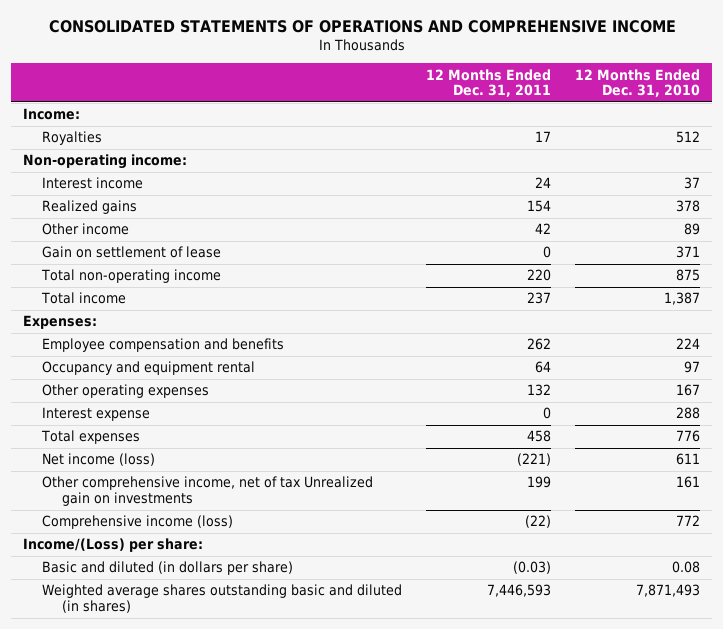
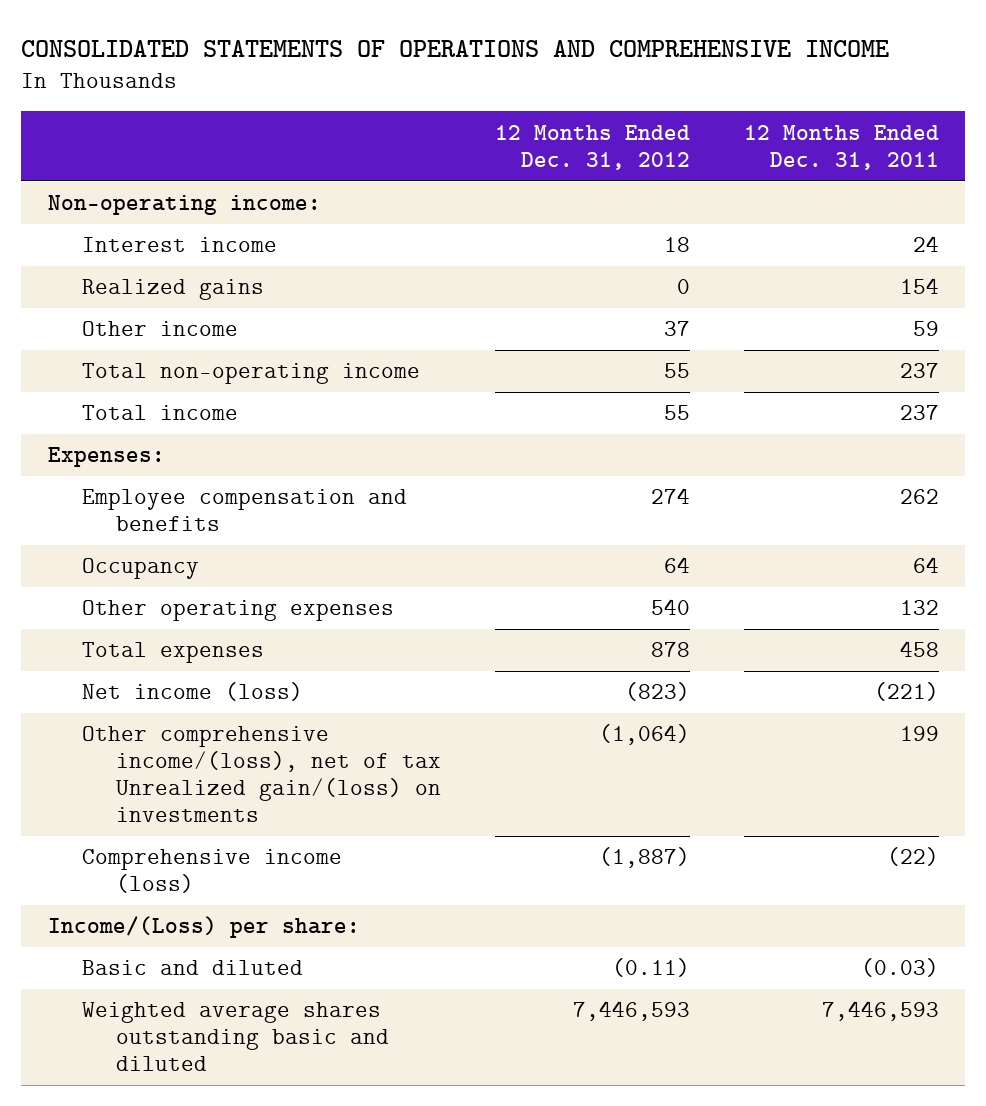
[575,68,701,98] 12 Months Ended Dec. 31, 2010 -> none
none -> [494,124,690,170] 12 Months Ended Dec. 31, 2012
[23,108,81,121] Income: -> none
[42,131,103,146] Royalties -> none
[42,246,222,259] Gain on settlement of lease -> none
[535,223,552,235] 42 -> [912,321,939,337] 59
[527,269,552,282] 220 -> [899,363,939,379] 237
[42,361,256,376] Occupancy and equipment rental -> none
none -> [81,558,199,580] Occupancy
[42,407,151,422] Interest expense -> none
[42,476,374,507] Other comprehensive income, net of tax Unrealized gain on investments -> [81,726,441,823] Other comprehensive income/(loss), net of tax Unrealized gain/(loss) on investments
[42,561,294,576] Basic and diluted (in dollars per share) -> [81,960,303,976] Basic and diluted
[42,584,403,614] Weighted average shares outstanding basic and diluted (in shares) -> [81,1002,389,1072] Weighted average shares outstanding basic and diluted

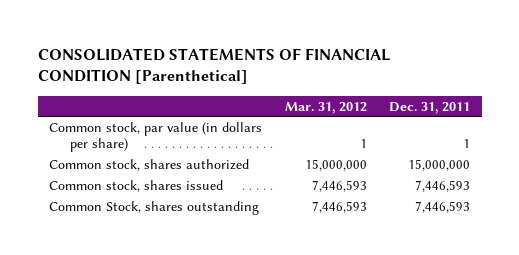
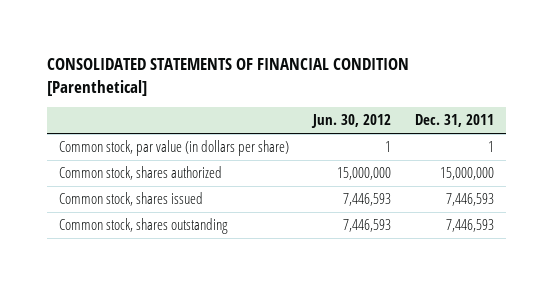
[284,101,367,114] Mar. 31, 2012 -> none
none -> [310,114,391,129] Jun. 30, 2012
[49,201,260,216] Common Stock, shares outstanding -> [59,218,229,235] Common stock, shares outstanding

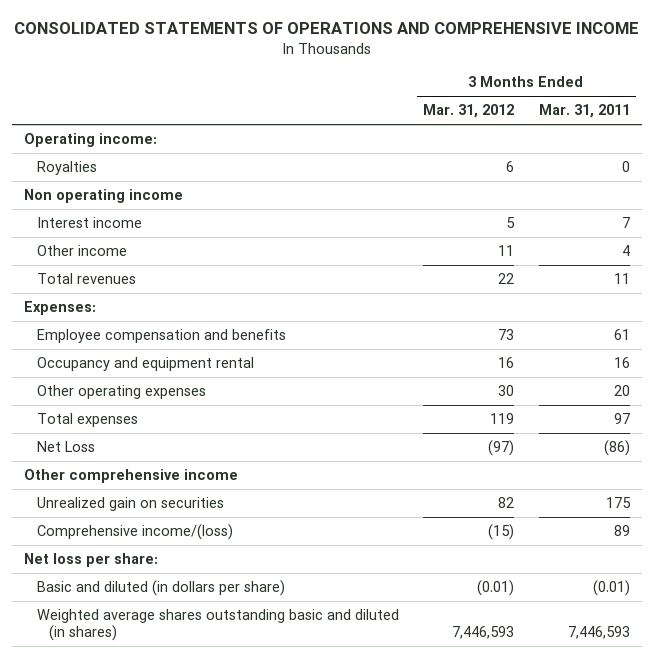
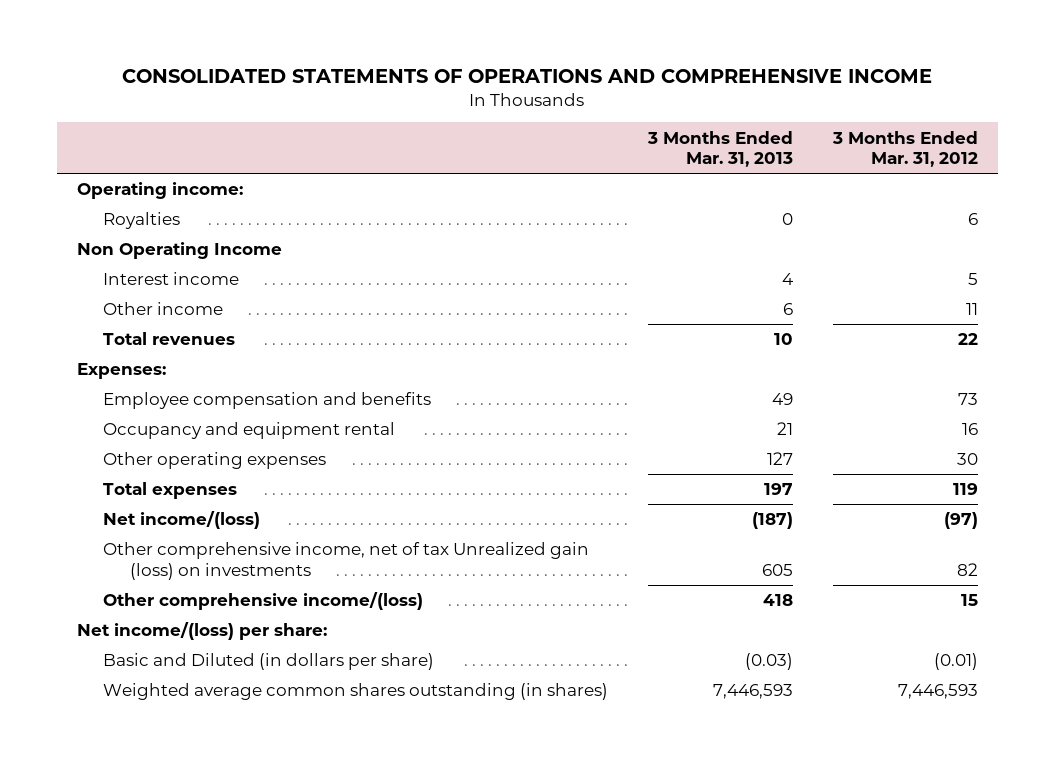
[538,104,630,119] Mar. 31, 2011 -> none
none -> [647,130,794,168] 3 Months Ended Mar. 31, 2013
[24,189,184,204] Non operating income -> [76,242,282,260] Non Operating Income
[24,469,239,484] Other comprehensive income -> none
[36,441,95,453] Net Loss -> [103,511,261,530] Net income/(loss)
[36,497,224,512] Unrealized gain on securities -> [103,542,590,580] Other comprehensive income, net of tax Unrealized gain (loss) on investments
[36,524,233,541] Comprehensive income/(loss) -> [103,592,424,611] Other comprehensive income/(loss)
[488,524,515,541] (15) -> [960,594,978,607] 15
[24,553,159,568] Net loss per share: -> [76,622,327,641] Net income/(loss) per share:
[36,580,285,597] Basic and diluted (in dollars per share) -> [103,653,435,671] Basic and Diluted (in dollars per share)
[36,609,399,641] Weighted average shares outstanding basic and diluted (in shares) -> [103,683,609,701] Weighted average common shares outstanding (in shares)

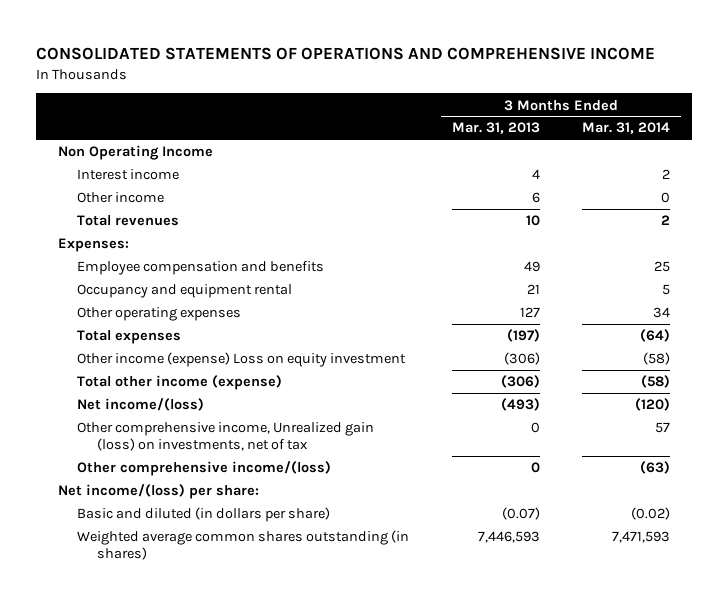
[831,130,978,168] 3 Months Ended Mar. 31, 2012 -> none
none -> [582,122,671,135] Mar. 31, 2014
[76,182,243,200] Operating income: -> none
[103,212,181,230] Royalties -> none
[764,483,794,496] 197 -> [506,329,540,343] (197)
none -> [77,352,407,368] Other income (expense) Loss on equity investment
none -> [77,375,283,391] Total other income (expense)
[752,512,794,530] (187) -> [500,398,540,412] (493)
[103,542,590,580] Other comprehensive income, net of tax Unrealized gain (loss) on investments -> [77,422,375,451] Other comprehensive income, Unrealized gain (loss) on investments, net of tax
[762,563,794,576] 605 -> [530,422,540,434] 0
[763,594,794,607] 418 -> [530,462,540,474] 0
[103,653,435,671] Basic and Diluted (in dollars per share) -> [77,507,331,523] Basic and diluted (in dollars per share)
[745,653,794,671] (0.03) -> [501,507,540,521] (0.07)

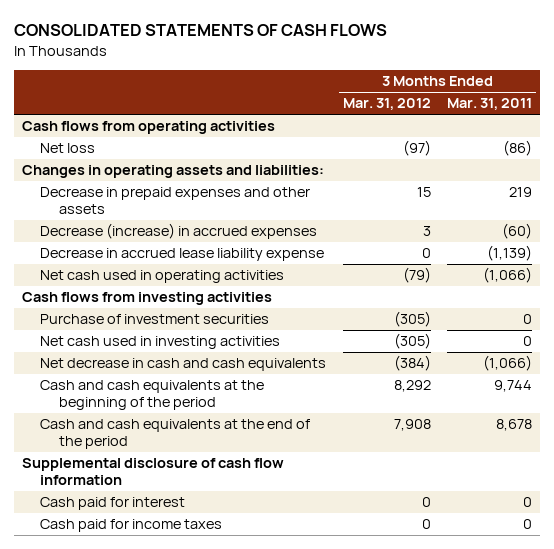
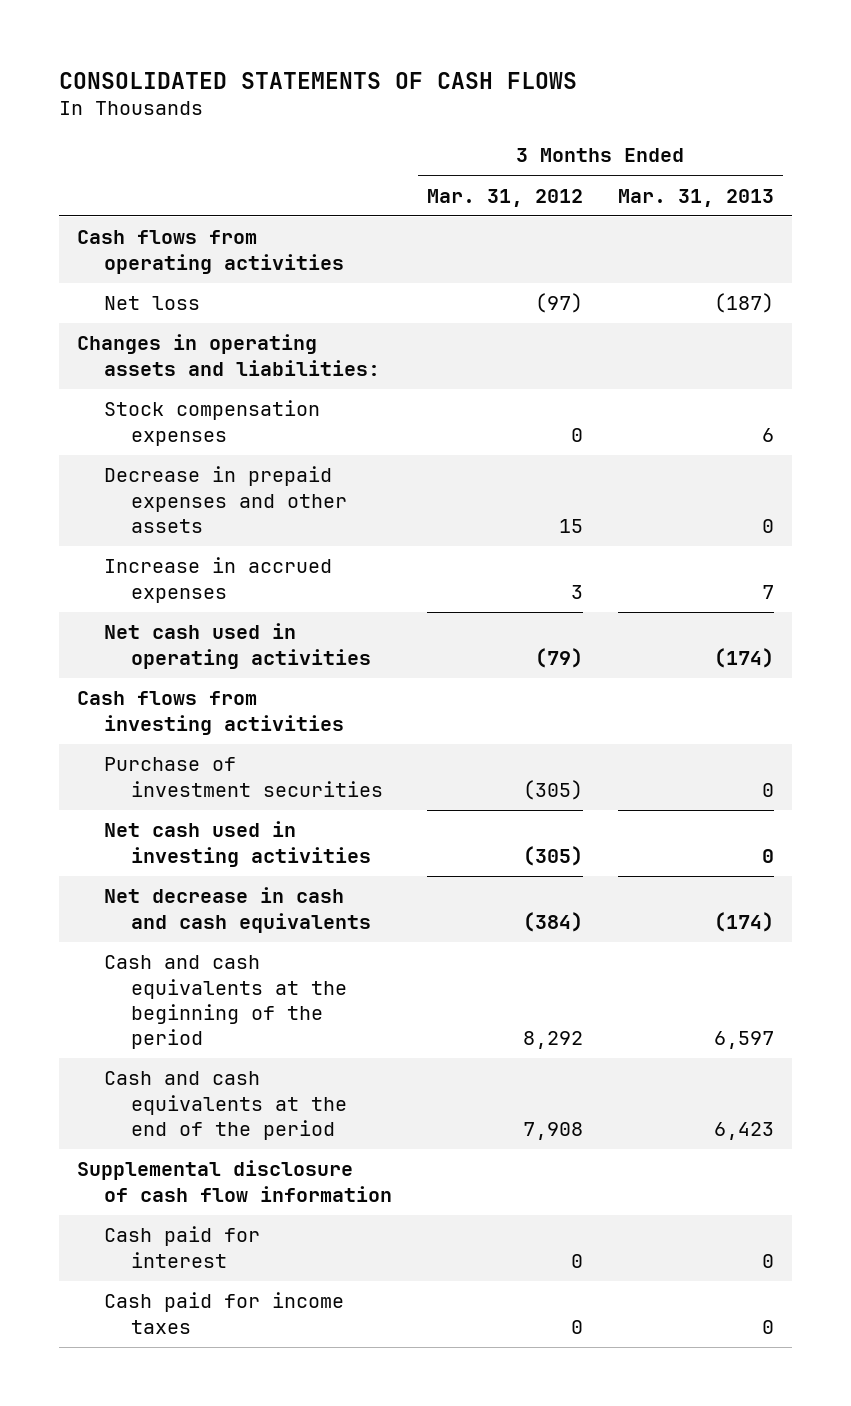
[447,98,533,111] Mar. 31, 2011 -> none
none -> [618,188,775,207] Mar. 31, 2013
none -> [103,400,320,446] Stock compensation expenses
[40,248,325,262] Decrease in accrued lease liability expense -> none
[40,223,318,240] Decrease (increase) in accrued expenses -> [103,557,332,603] Increase in accrued expenses

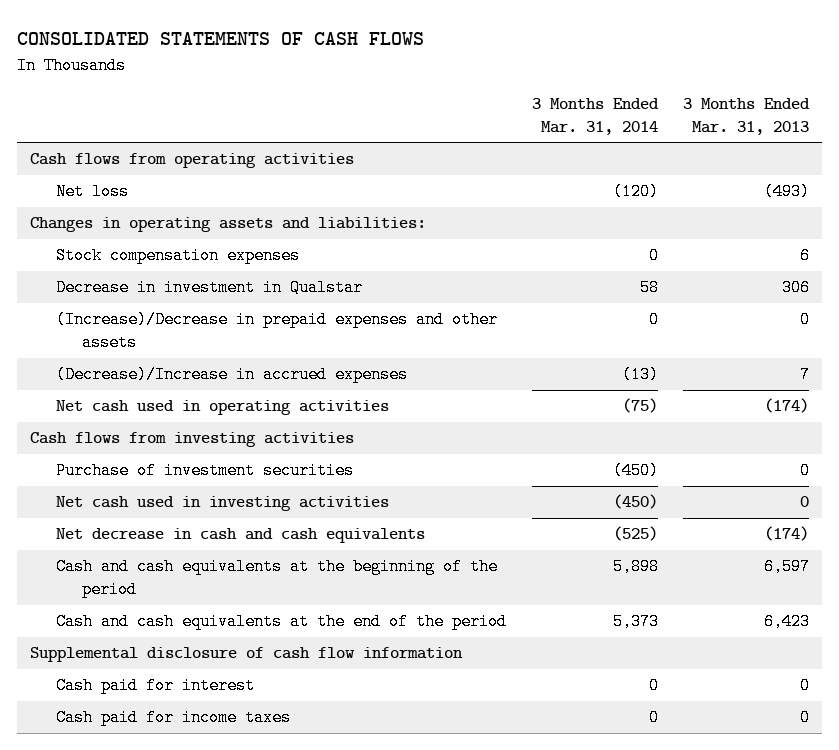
[426,188,583,207] Mar. 31, 2012 -> none
none -> [531,98,659,135] 3 Months Ended Mar. 31, 2014
[714,293,775,314] (187) -> [764,183,811,201] (493)
none -> [55,279,363,297] Decrease in investment in Qualstar
[103,466,347,533] Decrease in prepaid expenses and other assets -> [55,311,498,352] (Increase)/Decrease in prepaid expenses and other assets
[103,557,332,603] Increase in accrued expenses -> [55,366,408,384] (Decrease)/Increase in accrued expenses

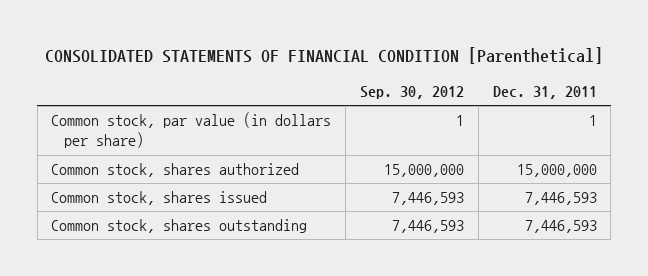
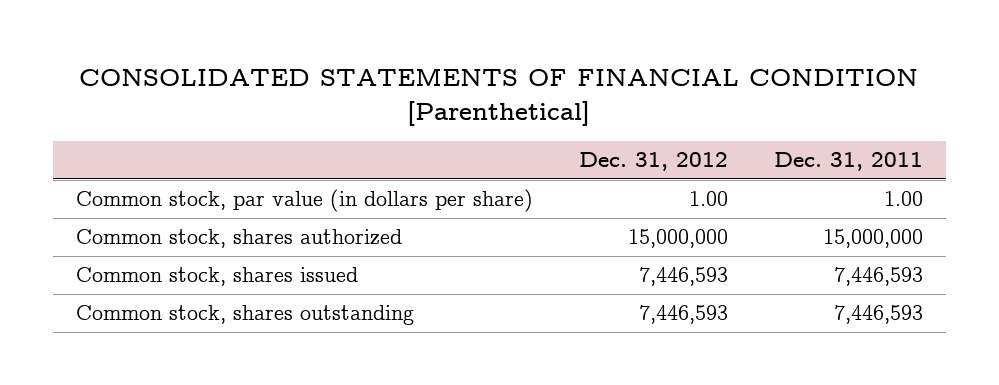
[360,86,465,100] Sep. 30, 2012 -> none
none -> [578,152,728,172] Dec. 31, 2012
[588,115,597,127] 1 -> [883,191,923,207] 1.00

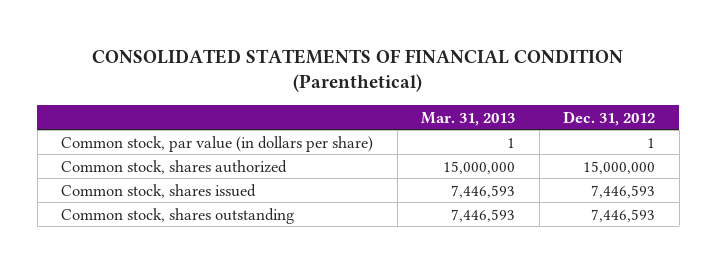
[79,68,919,126] CONSOLIDATED STATEMENTS OF FINANCIAL CONDITION [Parenthetical] -> [92,48,624,93] CONSOLIDATED STATEMENTS OF FINANCIAL CONDITION (Parenthetical)
[773,152,923,172] Dec. 31, 2011 -> none
none -> [421,111,516,126] Mar. 31, 2013
[688,191,728,207] 1.00 -> [647,137,656,148] 1

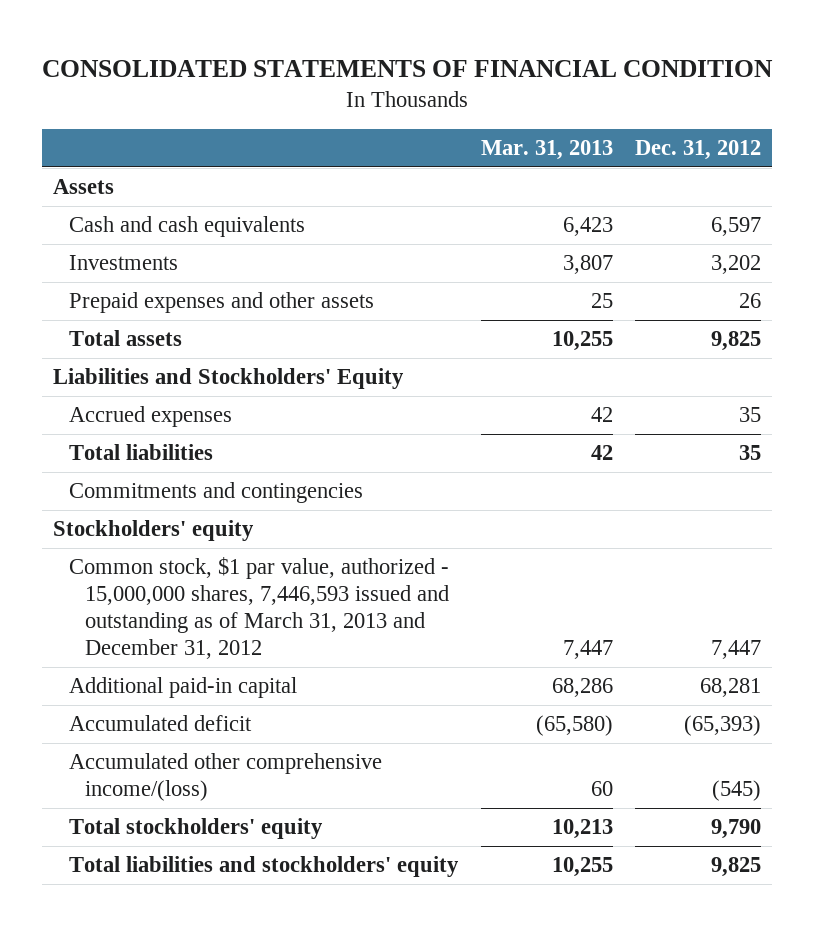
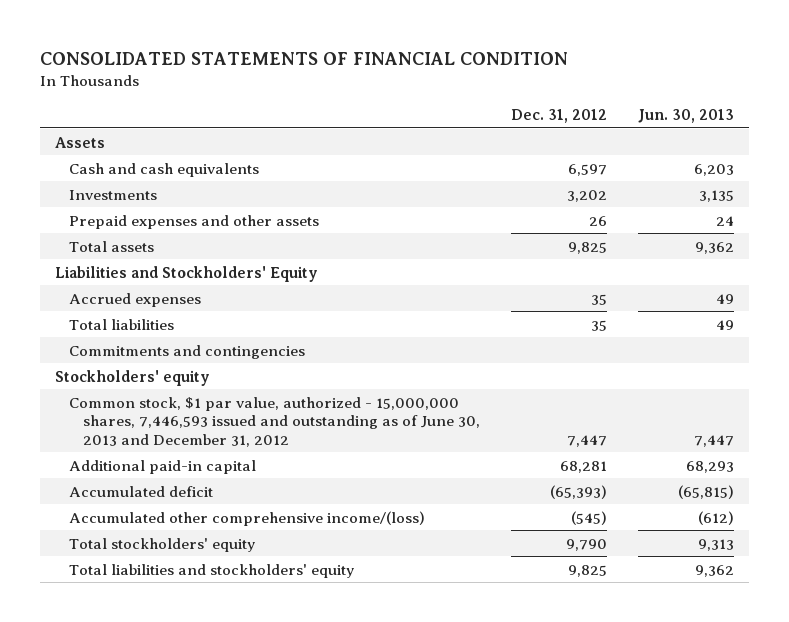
[480,140,613,161] Mar. 31, 2013 -> none
none -> [637,109,734,124] Jun. 30, 2013
[69,557,450,660] Common stock, $1 par value, authorized - 15,000,000 shares, 7,446,593 issued and outstanding as of March 31, 2013 and December 31, 2012 -> [69,396,481,447] Common stock, $1 par value, authorized - 15,000,000 shares, 7,446,593 issued and outstanding as of June 30, 2013 and December 31, 2012

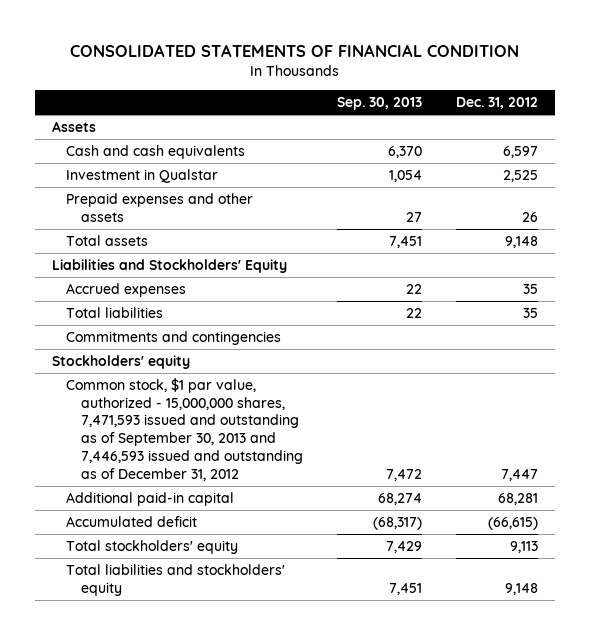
[637,109,734,124] Jun. 30, 2013 -> none
none -> [337,97,423,111] Sep. 30, 2013
[69,189,158,200] Investments -> [66,168,219,183] Investment in Qualstar
[567,189,608,202] 3,202 -> [503,169,539,182] 2,525
[568,241,608,254] 9,825 -> [505,235,539,248] 9,148
[69,396,481,447] Common stock, $1 par value, authorized - 15,000,000 shares, 7,446,593 issued and outstanding as of June 30, 2013 and December 31, 2012 -> [66,377,303,481] Common stock, $1 par value, authorized - 15,000,000 shares, 7,471,593 issued and outstanding as of September 30, 2013 and 7,446,593 issued and outstanding as of December 31, 2012
[69,510,426,526] Accumulated other comprehensive income/(loss) -> none
[550,484,608,499] (65,393) -> [488,516,539,530] (66,615)
[566,538,608,551] 9,790 -> [510,540,539,553] 9,113
[568,564,608,577] 9,825 -> [505,582,539,595] 9,148

